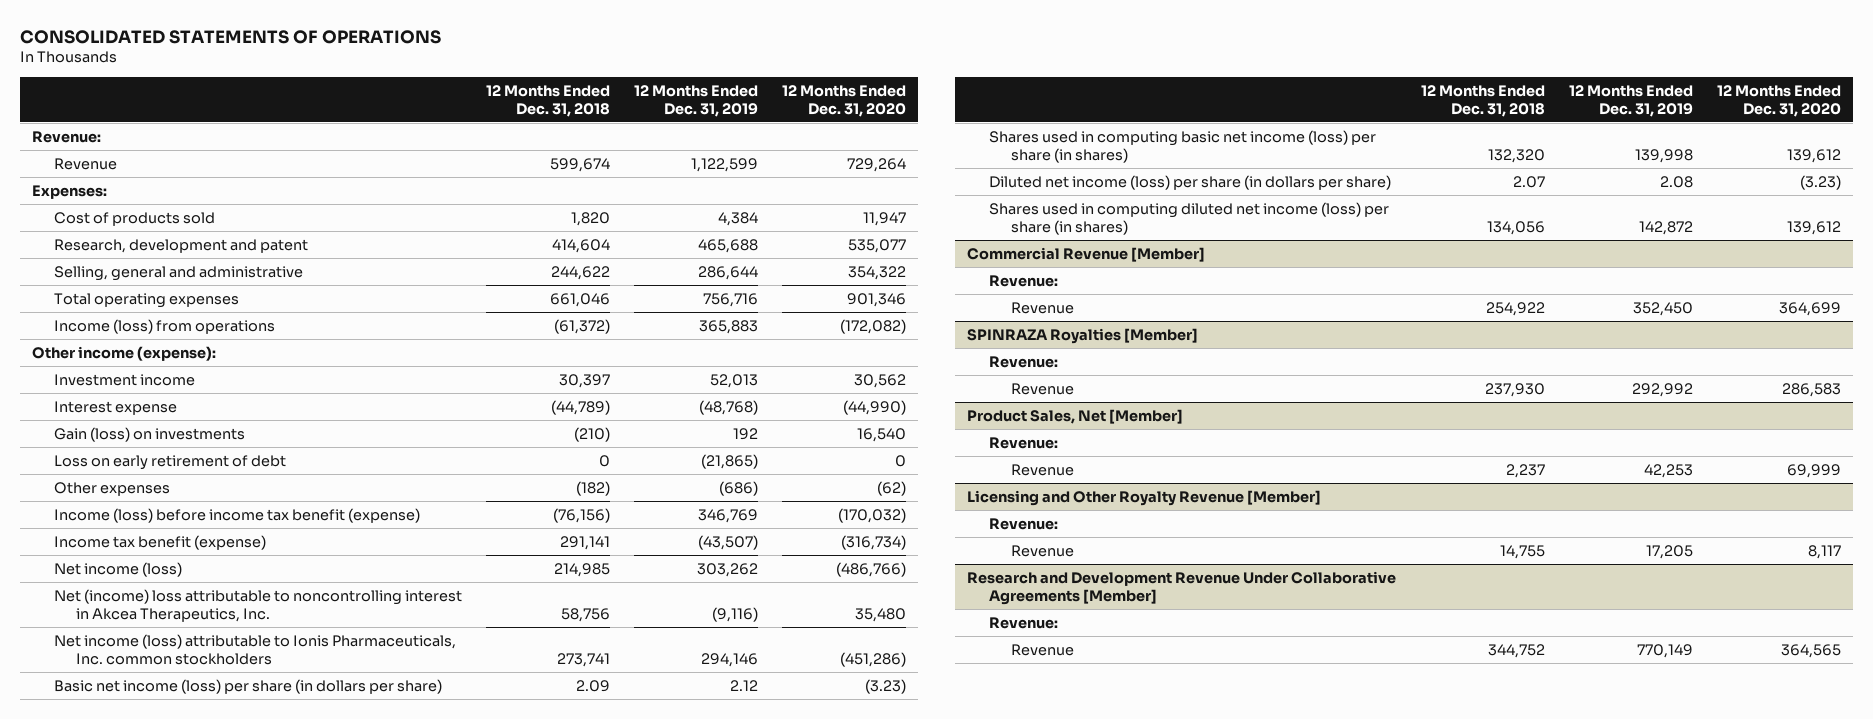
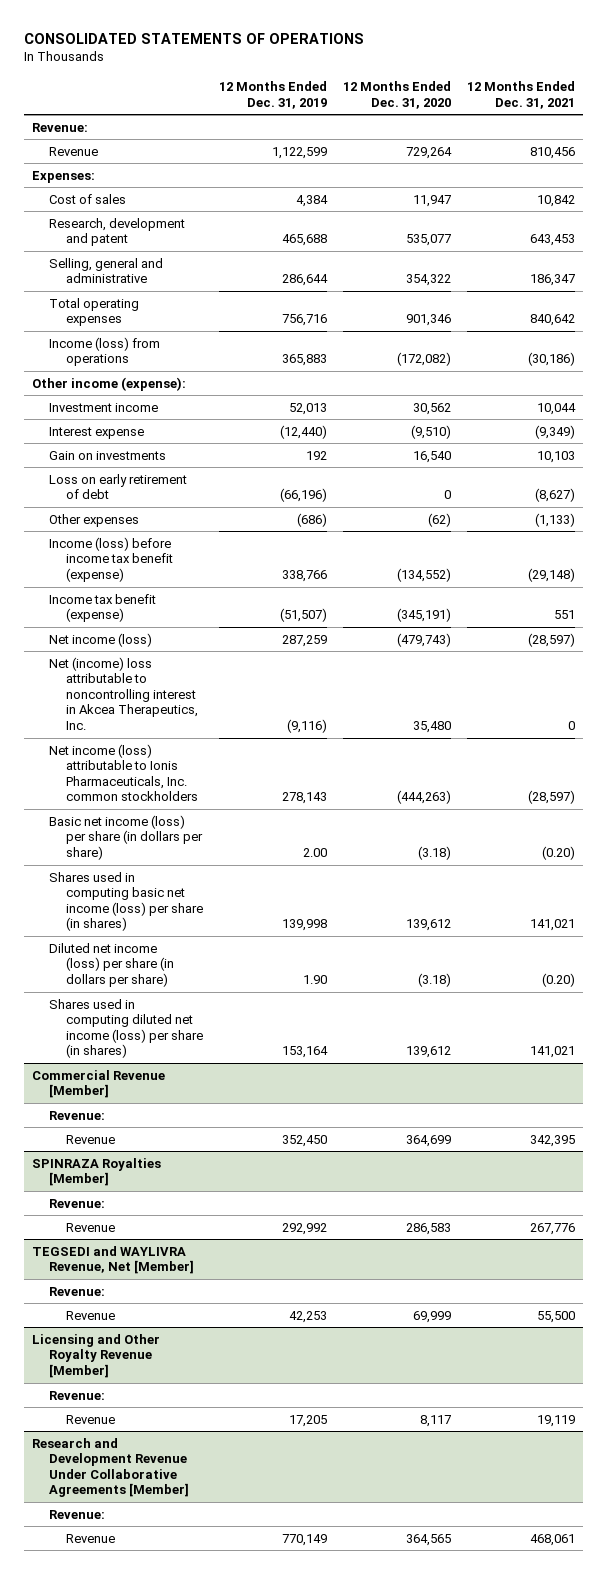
[485,84,610,117] 12 Months Ended Dec. 31, 2018 -> none
none -> [466,81,575,109] 12 Months Ended Dec. 31, 2021
[53,211,215,226] Cost of products sold -> [48,193,126,204] Cost of sales
[699,399,759,415] (48,768) -> [279,424,327,439] (12,440)
[843,399,907,415] (44,990) -> [410,424,451,439] (9,510)
[53,426,245,442] Gain (loss) on investments -> [48,450,166,460] Gain on investments
[701,453,759,469] (21,865) -> [279,488,327,503] (66,196)
[698,508,759,523] 346,769 -> [281,569,327,582] 338,766
[838,507,907,523] (170,032) -> [396,567,451,582] (134,552)
[698,534,759,550] (43,507) -> [279,608,327,623] (51,507)
[841,534,907,550] (316,734) -> [396,608,451,623] (345,191)
[697,562,759,577] 303,262 -> [281,634,327,647] 287,259
[836,561,907,577] (486,766) -> [396,632,451,647] (479,743)
[701,652,759,667] 294,146 -> [281,792,327,805] 278,143
[840,651,907,667] (451,286) -> [396,790,451,805] (444,263)
[730,679,759,691] 2.12 -> [302,847,327,857] 2.00
[865,678,907,694] (3.23) -> [417,845,451,860] (3.18)
[1660,175,1694,188] 2.08 -> [302,974,327,984] 1.90
[1800,174,1842,190] (3.23) -> [417,972,451,987] (3.18)
[1639,220,1694,235] 142,872 -> [281,1046,328,1059] 153,164
[966,408,1183,424] Product Sales, Net [Member] -> [32,1245,194,1275] TEGSEDI and WAYLIVRA Revenue, Net [Member]

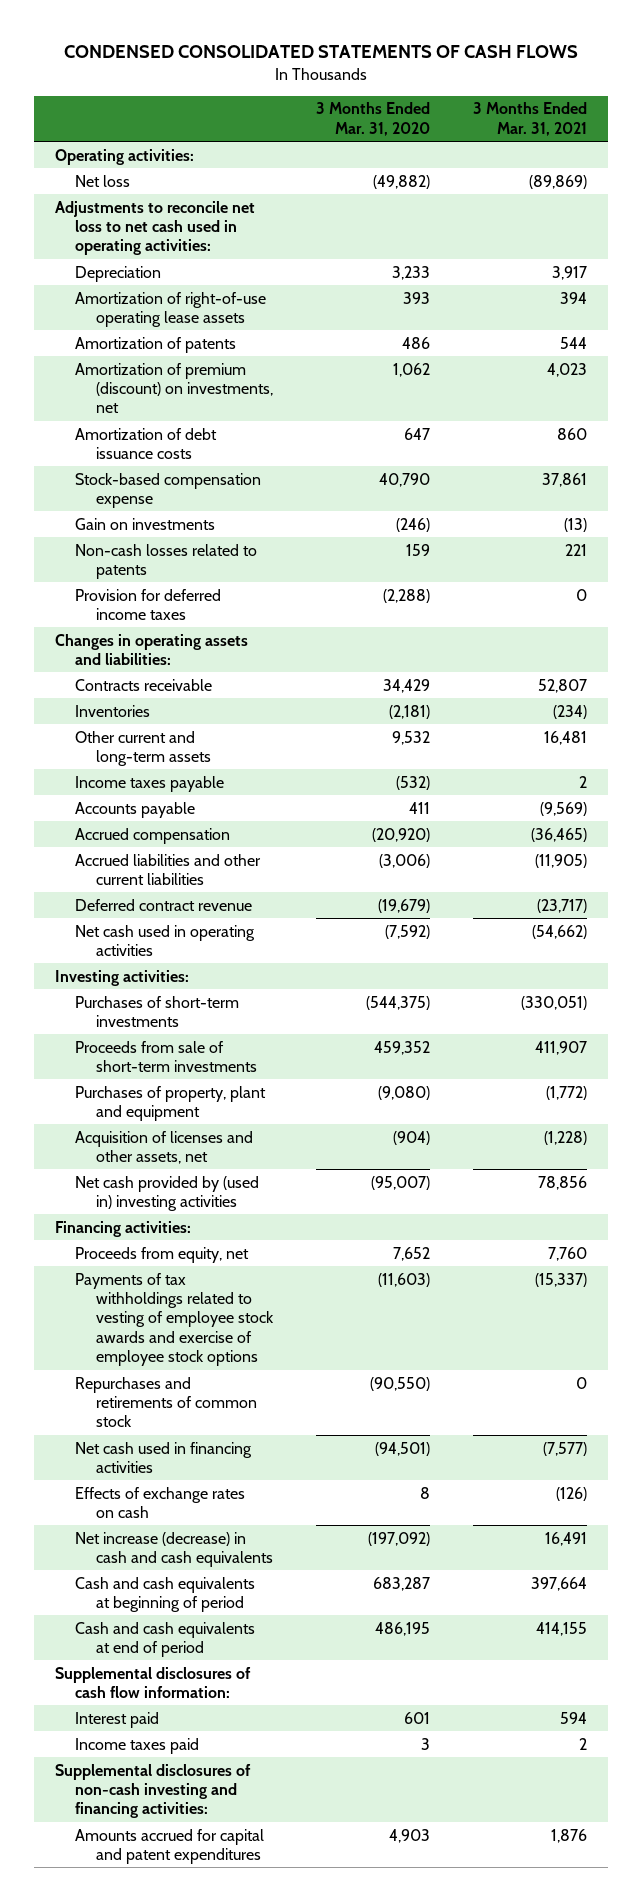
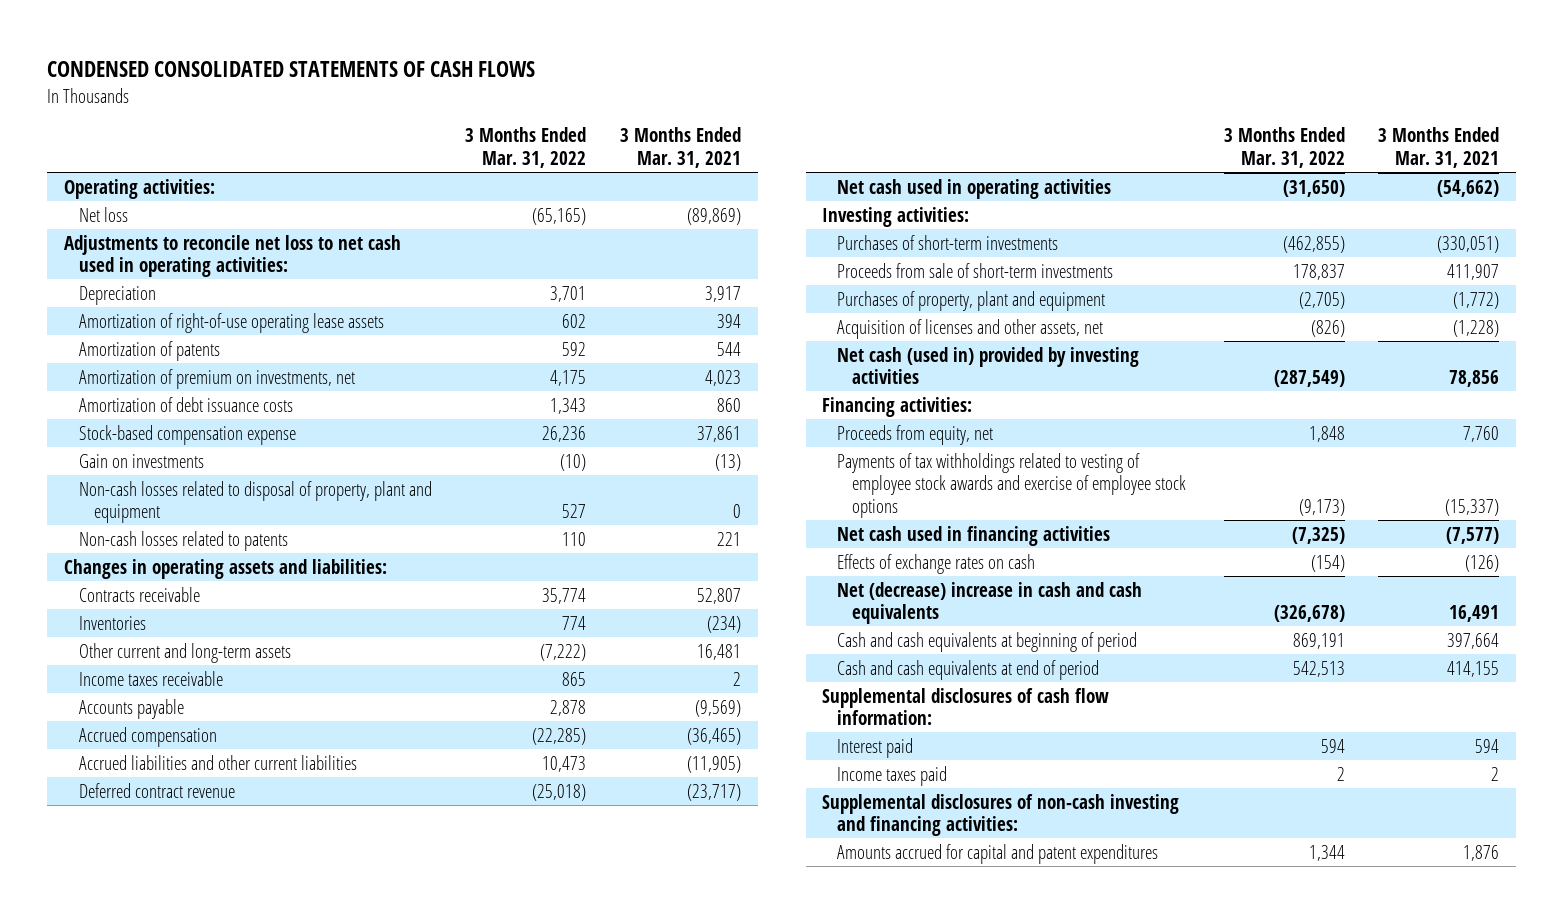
[315,102,430,136] 3 Months Ended Mar. 31, 2020 -> none
none -> [465,127,587,168] 3 Months Ended Mar. 31, 2022
[75,362,274,414] Amortization of premium (discount) on investments, net -> [78,368,355,389] Amortization of premium on investments, net
none -> [78,480,432,524] Non-cash losses related to disposal of property, plant and equipment
[75,588,222,620] Provision for deferred income taxes -> none
[75,775,225,792] Income taxes payable -> [78,670,223,686] Income taxes receivable
[75,1175,260,1211] Net cash provided by (used in) investing activities -> [837,346,1140,385] Net cash (used in) provided by investing activities
[75,1376,258,1428] Repurchases and retirements of common stock -> none
[75,1531,274,1567] Net increase (decrease) in cash and cash equivalents -> [837,581,1143,625] Net (decrease) increase in cash and cash equivalents

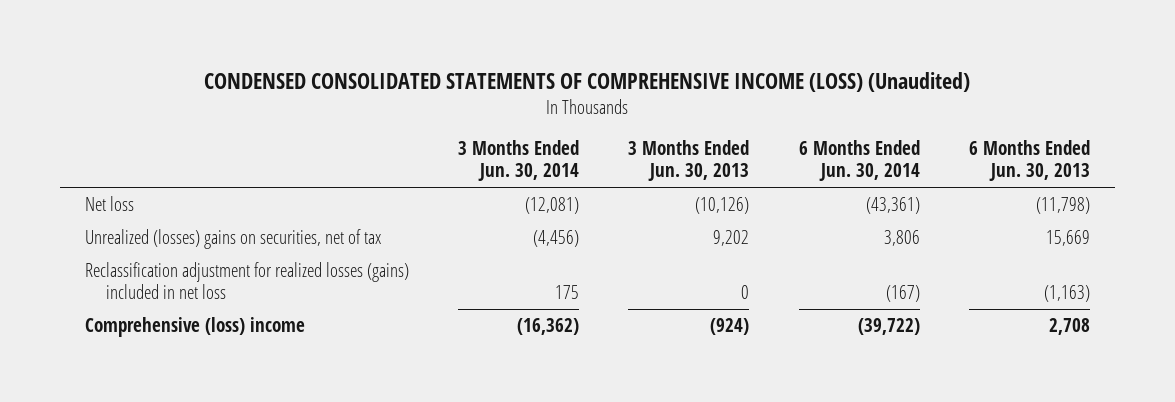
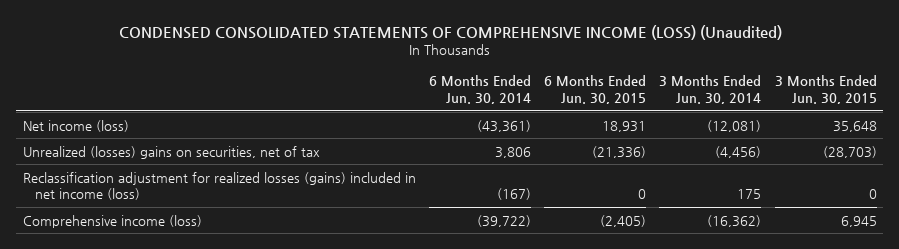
[628,140,750,182] 3 Months Ended Jun. 30, 2013 -> none
[969,140,1091,182] 6 Months Ended Jun. 30, 2013 -> none
none -> [544,75,647,105] 6 Months Ended Jun. 30, 2015
none -> [774,75,877,105] 3 Months Ended Jun. 30, 2015
[84,195,134,211] Net loss -> [22,119,129,132] Net income (loss)
[84,261,409,300] Reclassification adjustment for realized losses (gains) included in net loss -> [22,171,416,201] Reclassification adjustment for realized losses (gains) included in net income (loss)
[84,316,305,337] Comprehensive (loss) income -> [22,214,202,228] Comprehensive income (loss)

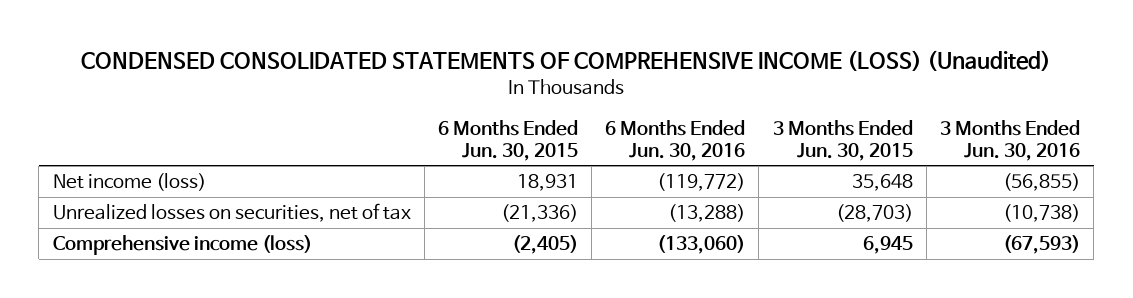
[428,75,531,105] 6 Months Ended Jun. 30, 2014 -> none
[659,75,762,105] 3 Months Ended Jun. 30, 2014 -> none
none -> [605,119,746,161] 6 Months Ended Jun. 30, 2016
none -> [939,119,1080,161] 3 Months Ended Jun. 30, 2016
[22,171,416,201] Reclassification adjustment for realized losses (gains) included in net income (loss) -> none
[22,145,320,159] Unrealized (losses) gains on securities, net of tax -> [52,203,411,223] Unrealized losses on securities, net of tax

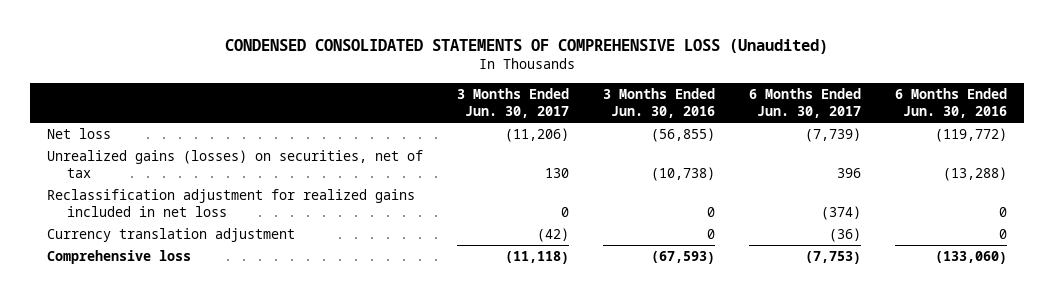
[81,50,1052,72] CONDENSED CONSOLIDATED STATEMENTS OF COMPREHENSIVE INCOME (LOSS) (Unaudited) -> [225,39,829,55] CONDENSED CONSOLIDATED STATEMENTS OF COMPREHENSIVE LOSS (Unaudited)
[437,119,578,161] 6 Months Ended Jun. 30, 2015 -> none
[772,119,913,161] 3 Months Ended Jun. 30, 2015 -> none
none -> [457,87,570,118] 3 Months Ended Jun. 30, 2017
none -> [749,87,862,118] 6 Months Ended Jun. 30, 2017
[52,173,206,192] Net income (loss) -> [47,128,112,140] Net loss
[52,203,411,223] Unrealized losses on securities, net of tax -> [47,150,424,178] Unrealized gains (losses) on securities, net of tax
none -> [47,189,416,217] Reclassification adjustment for realized gains included in net loss
none -> [47,228,296,243] Currency translation adjustment
[52,235,312,256] Comprehensive income (loss) -> [47,250,192,265] Comprehensive loss

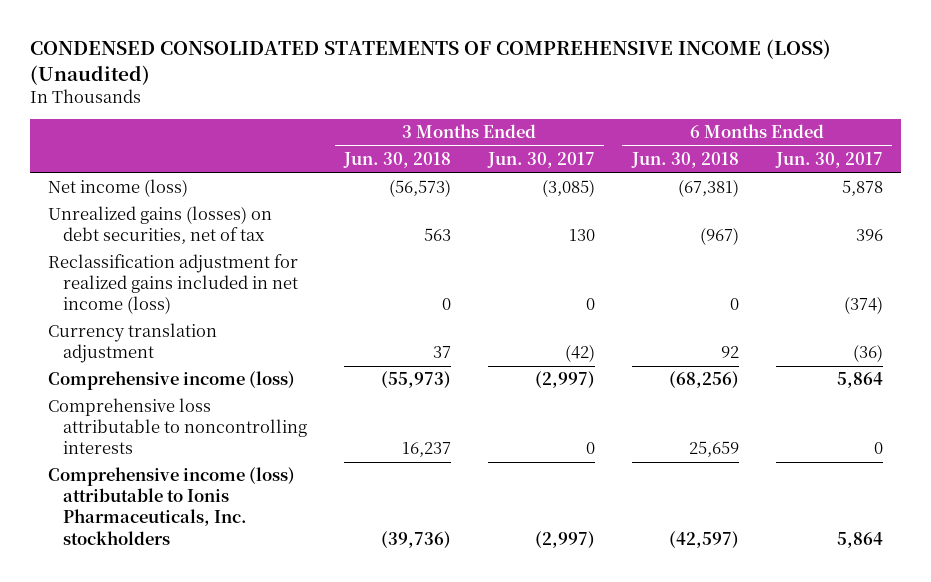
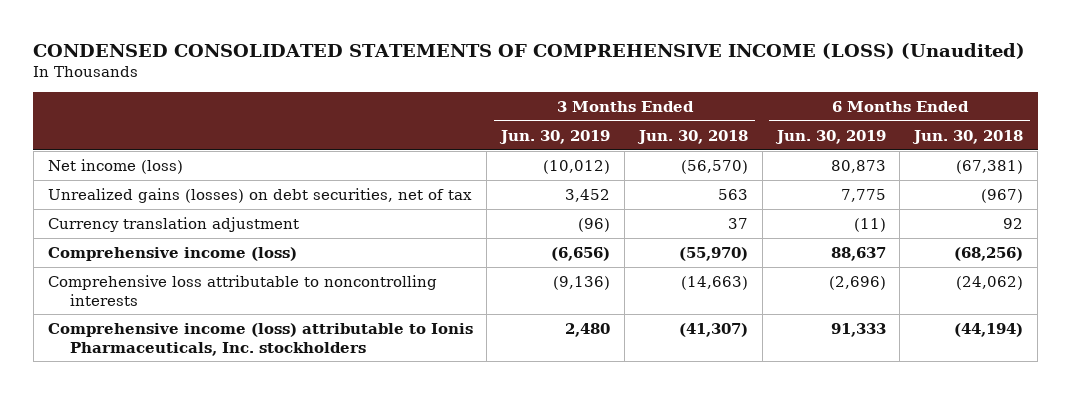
[486,152,595,169] Jun. 30, 2017 -> none
[774,152,883,169] Jun. 30, 2017 -> none
none -> [499,129,611,144] Jun. 30, 2019
none -> [774,129,886,144] Jun. 30, 2019
[388,179,451,198] (56,573) -> [680,159,748,174] (56,570)
[48,254,299,315] Reclassification adjustment for realized gains included in net income (loss) -> none
[380,371,451,389] (55,973) -> [678,246,748,261] (55,970)
[401,442,451,458] 16,237 -> [680,275,748,290] (14,663)
[688,441,739,458] 25,659 -> [956,275,1024,290] (24,062)
[380,530,451,548] (39,736) -> [678,322,748,337] (41,307)
[668,530,739,548] (42,597) -> [954,322,1024,337] (44,194)

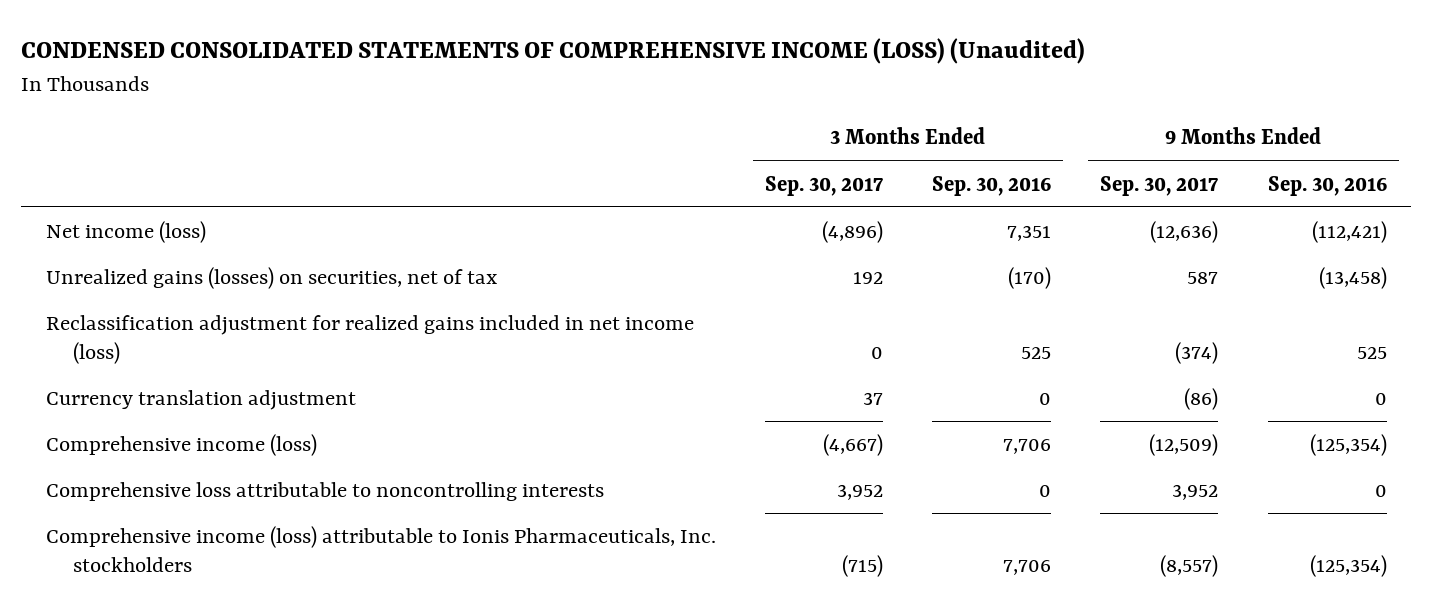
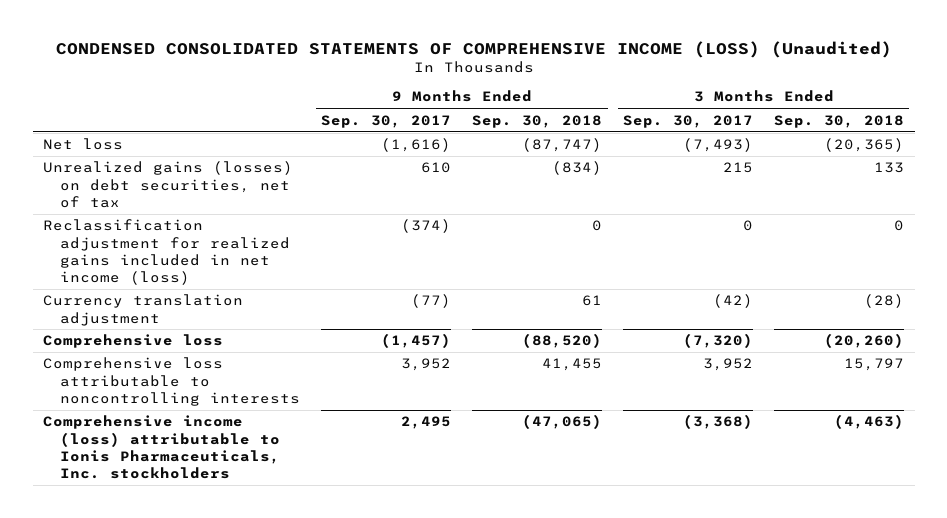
[932,175,1052,196] Sep. 30, 2016 -> none
[1267,175,1387,196] Sep. 30, 2016 -> none
none -> [472,114,603,128] Sep. 30, 2018
none -> [774,114,905,128] Sep. 30, 2018
[45,220,206,243] Net income (loss) -> [43,138,124,151] Net loss
[822,220,884,243] (4,896) -> [683,138,754,153] (7,493)
[1150,220,1219,243] (12,636) -> [381,138,452,153] (1,616)
[45,266,497,289] Unrealized gains (losses) on securities, net of tax -> [43,161,294,208] Unrealized gains (losses) on debt securities, net of tax
[853,271,884,284] 192 -> [723,162,754,174] 215
[1187,271,1219,284] 587 -> [421,162,452,174] 610
[863,391,884,405] 37 -> [713,294,754,309] (42)
[1184,387,1219,410] (86) -> [411,294,452,309] (77)
[45,433,317,456] Comprehensive income (loss) -> [43,334,224,349] Comprehensive loss
[823,433,884,456] (4,667) -> [683,333,754,349] (7,320)
[1149,433,1219,456] (12,509) -> [381,333,452,349] (1,457)
[842,554,884,577] (715) -> [683,414,754,430] (3,368)
[1160,554,1219,577] (8,557) -> [401,416,452,430] 2,495

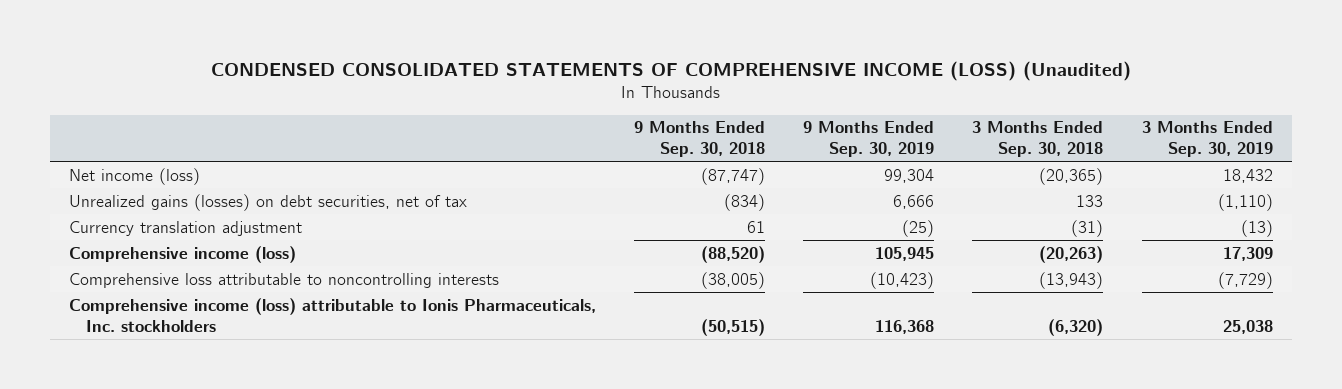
[321,114,452,128] Sep. 30, 2017 -> none
[623,114,754,128] Sep. 30, 2017 -> none
none -> [803,121,935,158] 9 Months Ended Sep. 30, 2019
none -> [1141,121,1273,158] 3 Months Ended Sep. 30, 2019
[43,138,124,151] Net loss -> [69,167,201,185] Net income (loss)
[43,219,291,286] Reclassification adjustment for realized gains included in net income (loss) -> none
[864,294,905,309] (28) -> [1071,219,1104,237] (31)
[43,334,224,349] Comprehensive loss -> [69,245,297,263] Comprehensive income (loss)
[824,333,905,349] (20,260) -> [1039,245,1104,263] (20,263)
[542,358,603,372] 41,455 -> [701,271,766,289] (38,005)
[844,358,905,372] 15,797 -> [1039,271,1104,289] (13,943)
[522,414,603,430] (47,065) -> [701,318,766,336] (50,515)
[834,414,905,430] (4,463) -> [1048,318,1104,336] (6,320)

